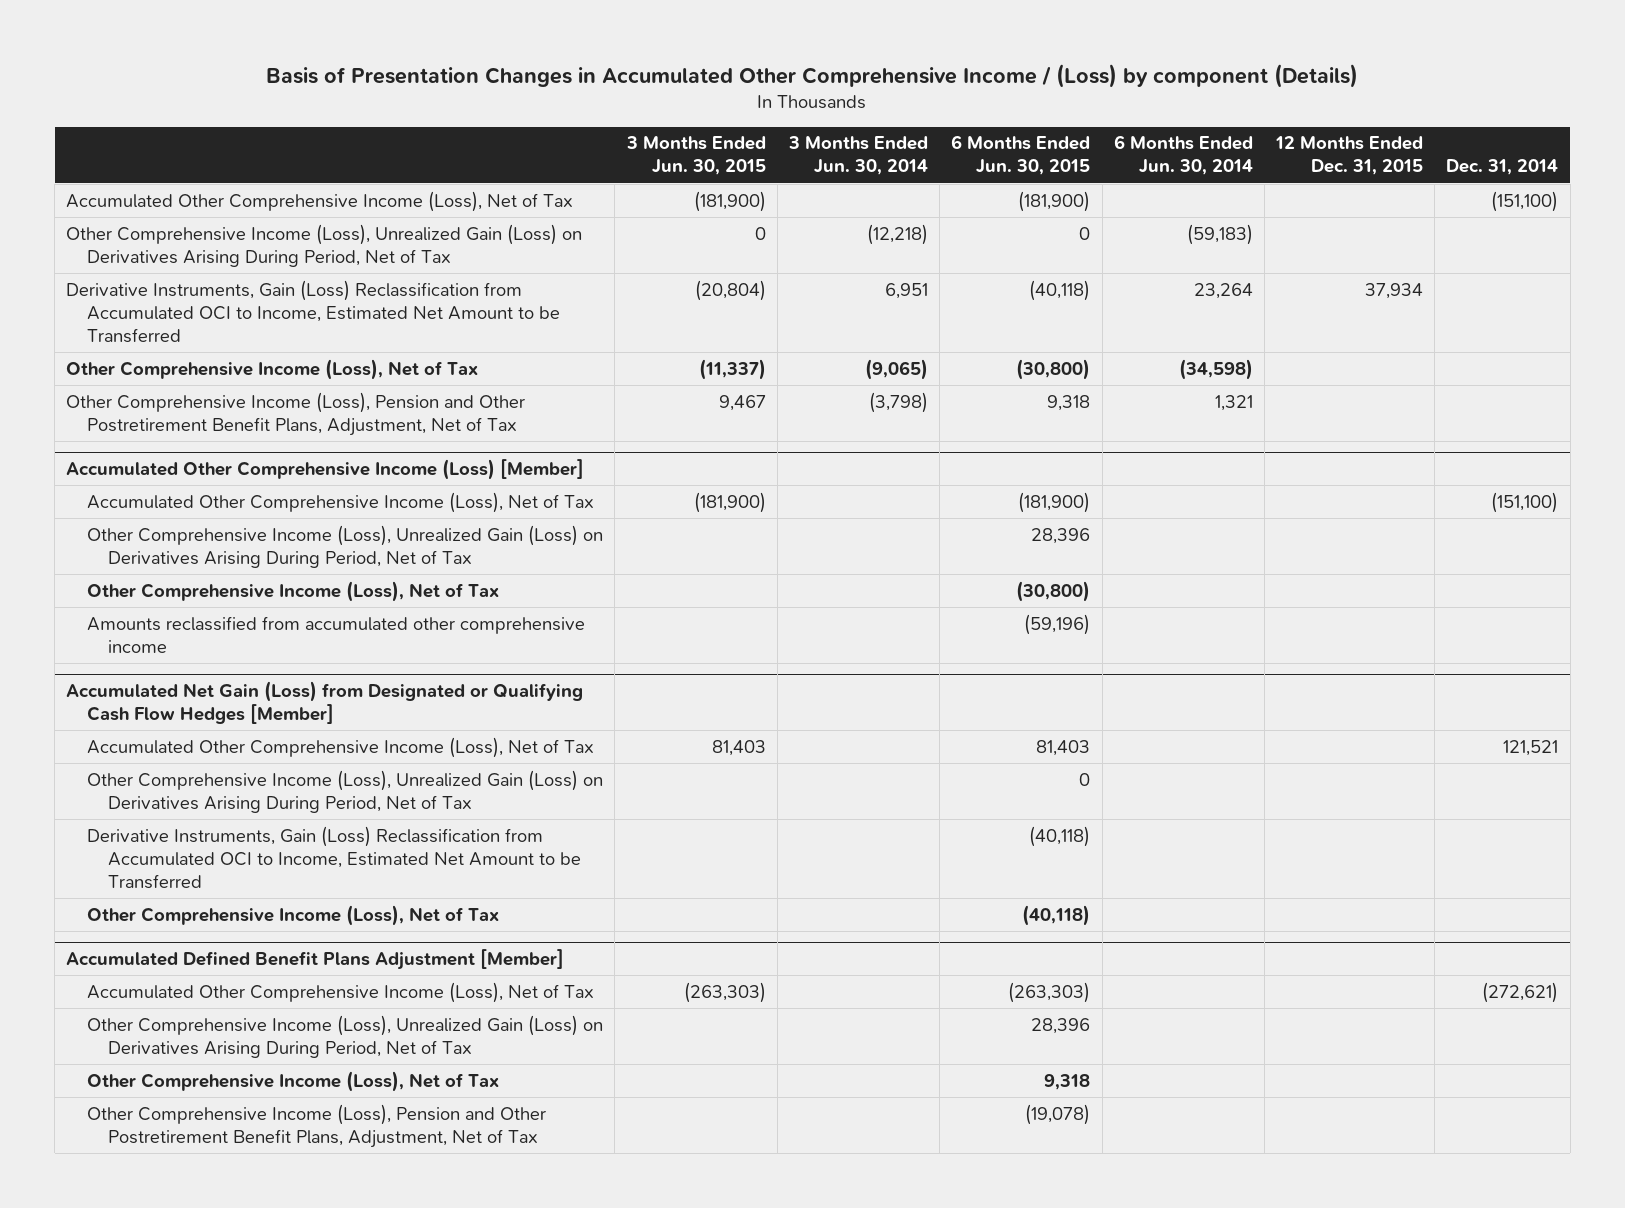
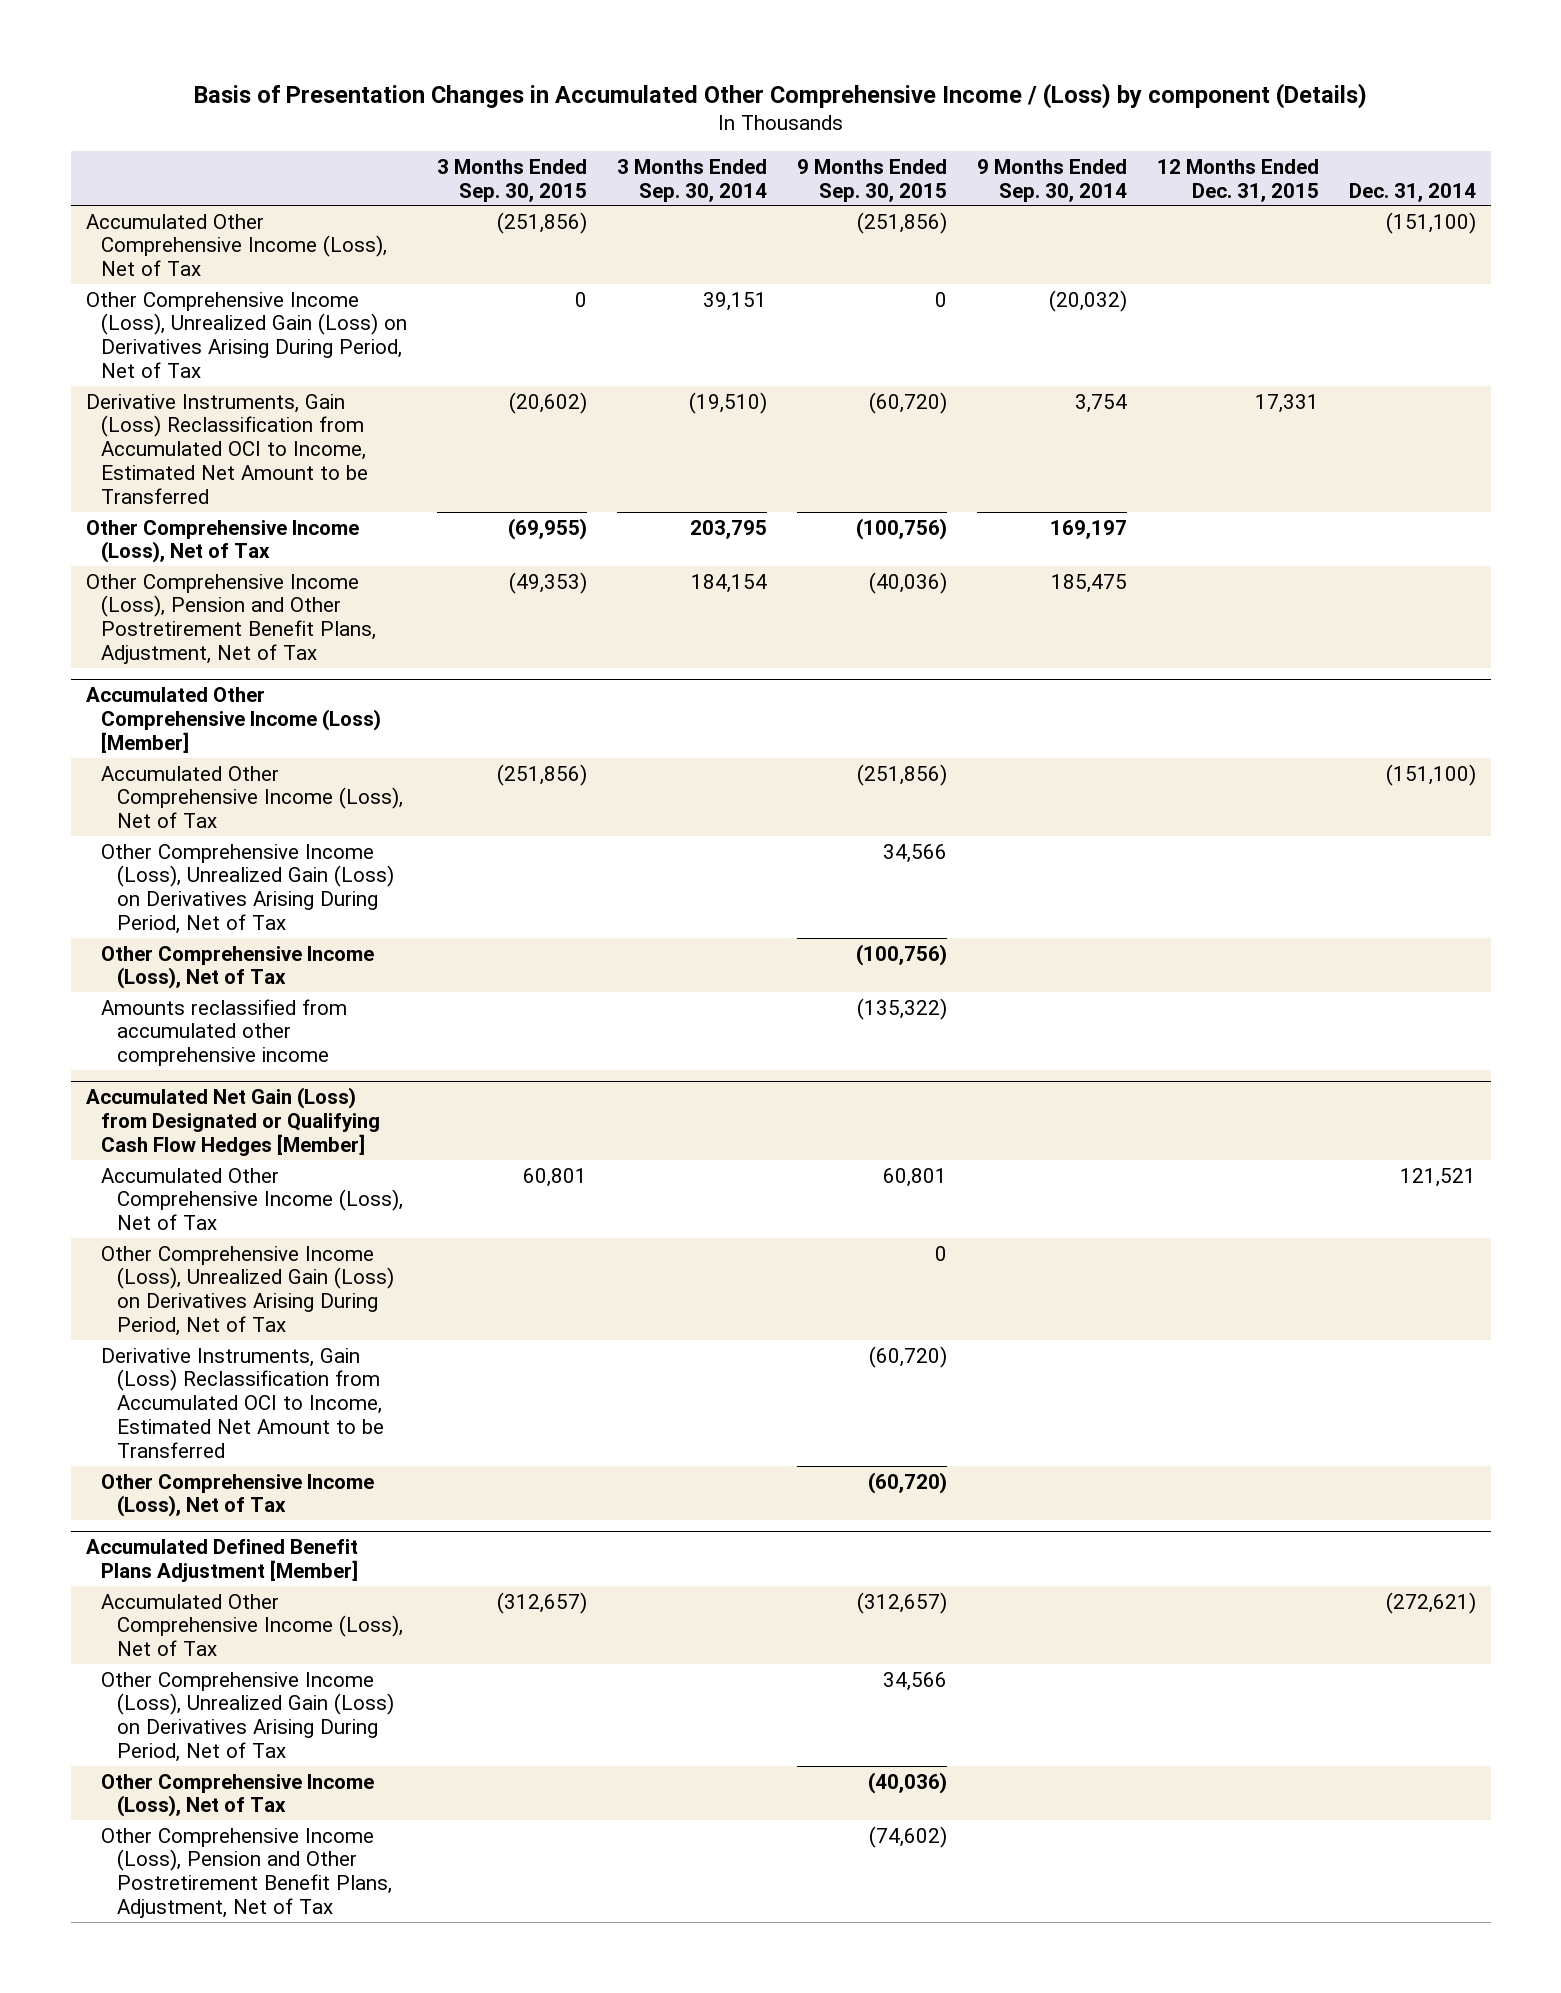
[625,136,766,176] 3 Months Ended Jun. 30, 2015 -> none
[787,136,928,176] 3 Months Ended Jun. 30, 2014 -> none
[951,135,1091,176] 6 Months Ended Jun. 30, 2015 -> none
[1113,135,1253,176] 6 Months Ended Jun. 30, 2014 -> none
none -> [437,158,588,202] 3 Months Ended Sep. 30, 2015
none -> [617,158,768,202] 3 Months Ended Sep. 30, 2014
none -> [796,158,947,202] 9 Months Ended Sep. 30, 2015
none -> [976,158,1127,202] 9 Months Ended Sep. 30, 2014
[1365,282,1424,299] 37,934 -> [1254,393,1319,413] 17,331

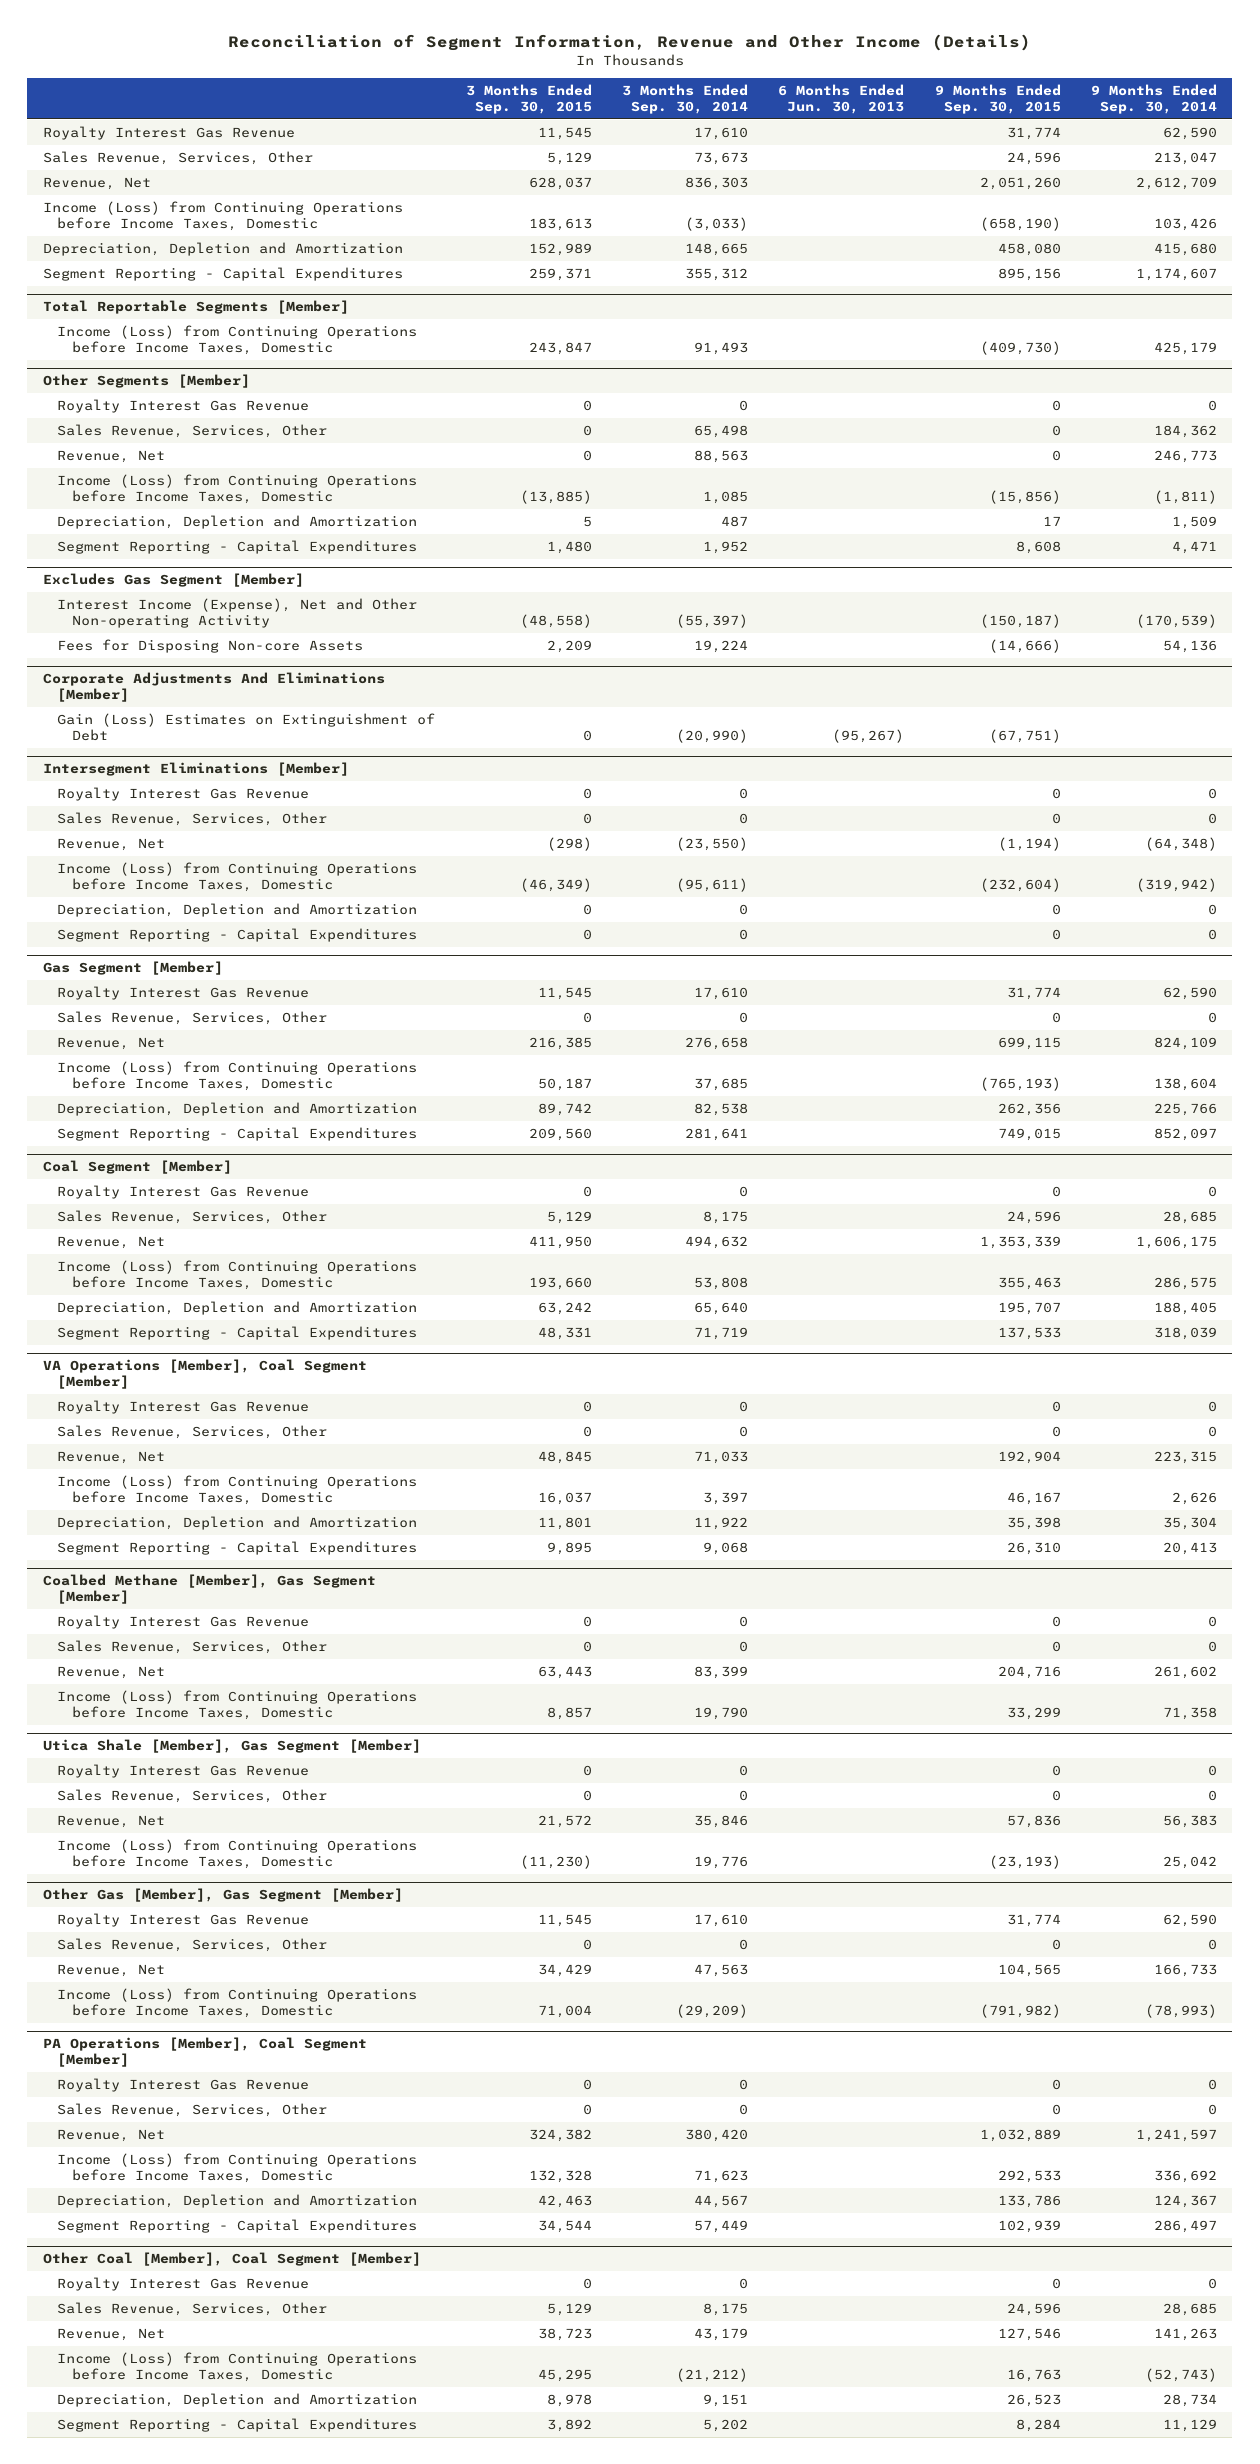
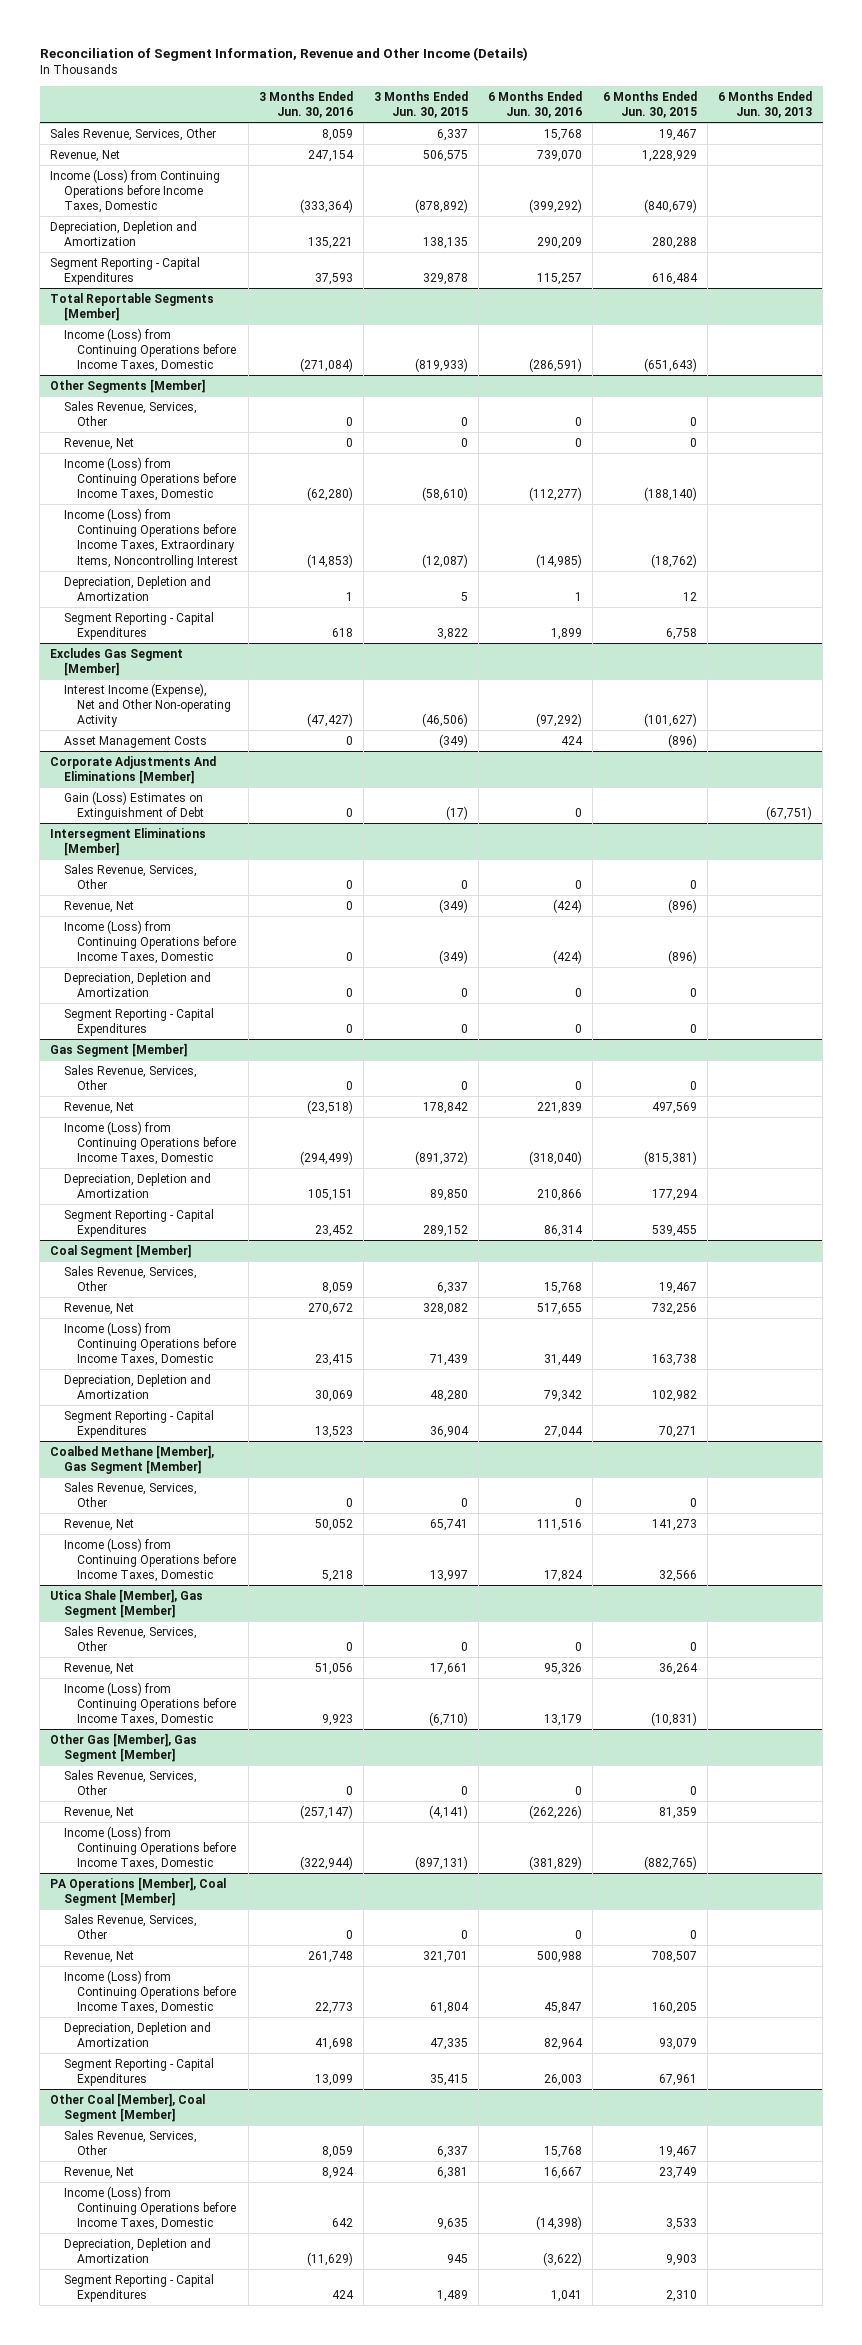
[465,83,592,114] 3 Months Ended Sep. 30, 2015 -> none
[621,83,748,114] 3 Months Ended Sep. 30, 2014 -> none
[934,83,1061,114] 9 Months Ended Sep. 30, 2015 -> none
[1090,83,1217,114] 9 Months Ended Sep. 30, 2014 -> none
none -> [258,90,353,119] 3 Months Ended Jun. 30, 2016
none -> [373,90,468,119] 3 Months Ended Jun. 30, 2015
none -> [488,90,583,119] 6 Months Ended Jun. 30, 2016
none -> [603,90,698,119] 6 Months Ended Jun. 30, 2015
[42,125,295,140] Royalty Interest Gas Revenue -> none
[57,398,310,413] Royalty Interest Gas Revenue -> none
none -> [63,507,238,568] Income (Loss) from Continuing Operations before Income Taxes, Extraordinary Items, Noncontrolling Interest
[57,638,364,653] Fees for Disposing Non-core Assets -> none
none -> [63,735,207,748] Asset Management Costs
[832,729,905,744] (95,267) -> [766,805,813,820] (67,751)
[57,786,310,801] Royalty Interest Gas Revenue -> none
[57,985,310,1000] Royalty Interest Gas Revenue -> none
[57,1184,310,1199] Royalty Interest Gas Revenue -> none
[42,1358,367,1390] VA Operations [Member], Coal Segment [Member] -> none
[57,1399,310,1414] Royalty Interest Gas Revenue -> none
[57,1424,328,1439] Sales Revenue, Services, Other -> none
[57,1450,166,1464] Revenue, Net -> none
[57,1474,418,1506] Income (Loss) from Continuing Operations before Income Taxes, Domestic -> none
[57,1515,418,1530] Depreciation, Depletion and Amortization -> none
[57,1540,418,1555] Segment Reporting - Capital Expenditures -> none
[57,1614,310,1629] Royalty Interest Gas Revenue -> none
[57,1763,310,1778] Royalty Interest Gas Revenue -> none
[57,1912,310,1927] Royalty Interest Gas Revenue -> none
[57,2077,310,2092] Royalty Interest Gas Revenue -> none
[57,2276,310,2291] Royalty Interest Gas Revenue -> none

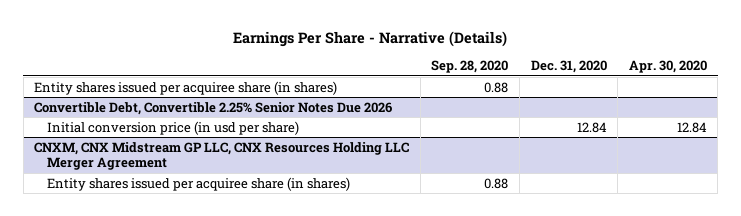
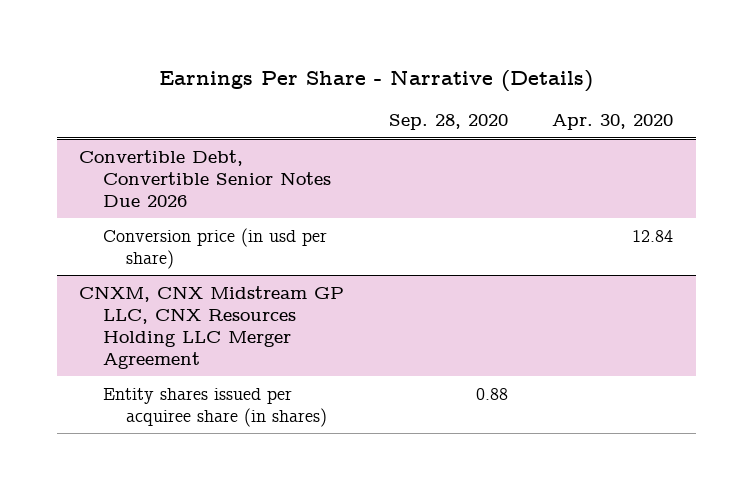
[530,60,607,74] Dec. 31, 2020 -> none
[34,80,338,95] Entity shares issued per acquiree share (in shares) -> none
[34,101,393,115] Convertible Debt, Convertible 2.25% Senior Notes Due 2026 -> [79,149,331,207] Convertible Debt, Convertible Senior Notes Due 2026
[47,120,300,135] Initial conversion price (in usd per share) -> [102,227,327,269] Conversion price (in usd per share)

